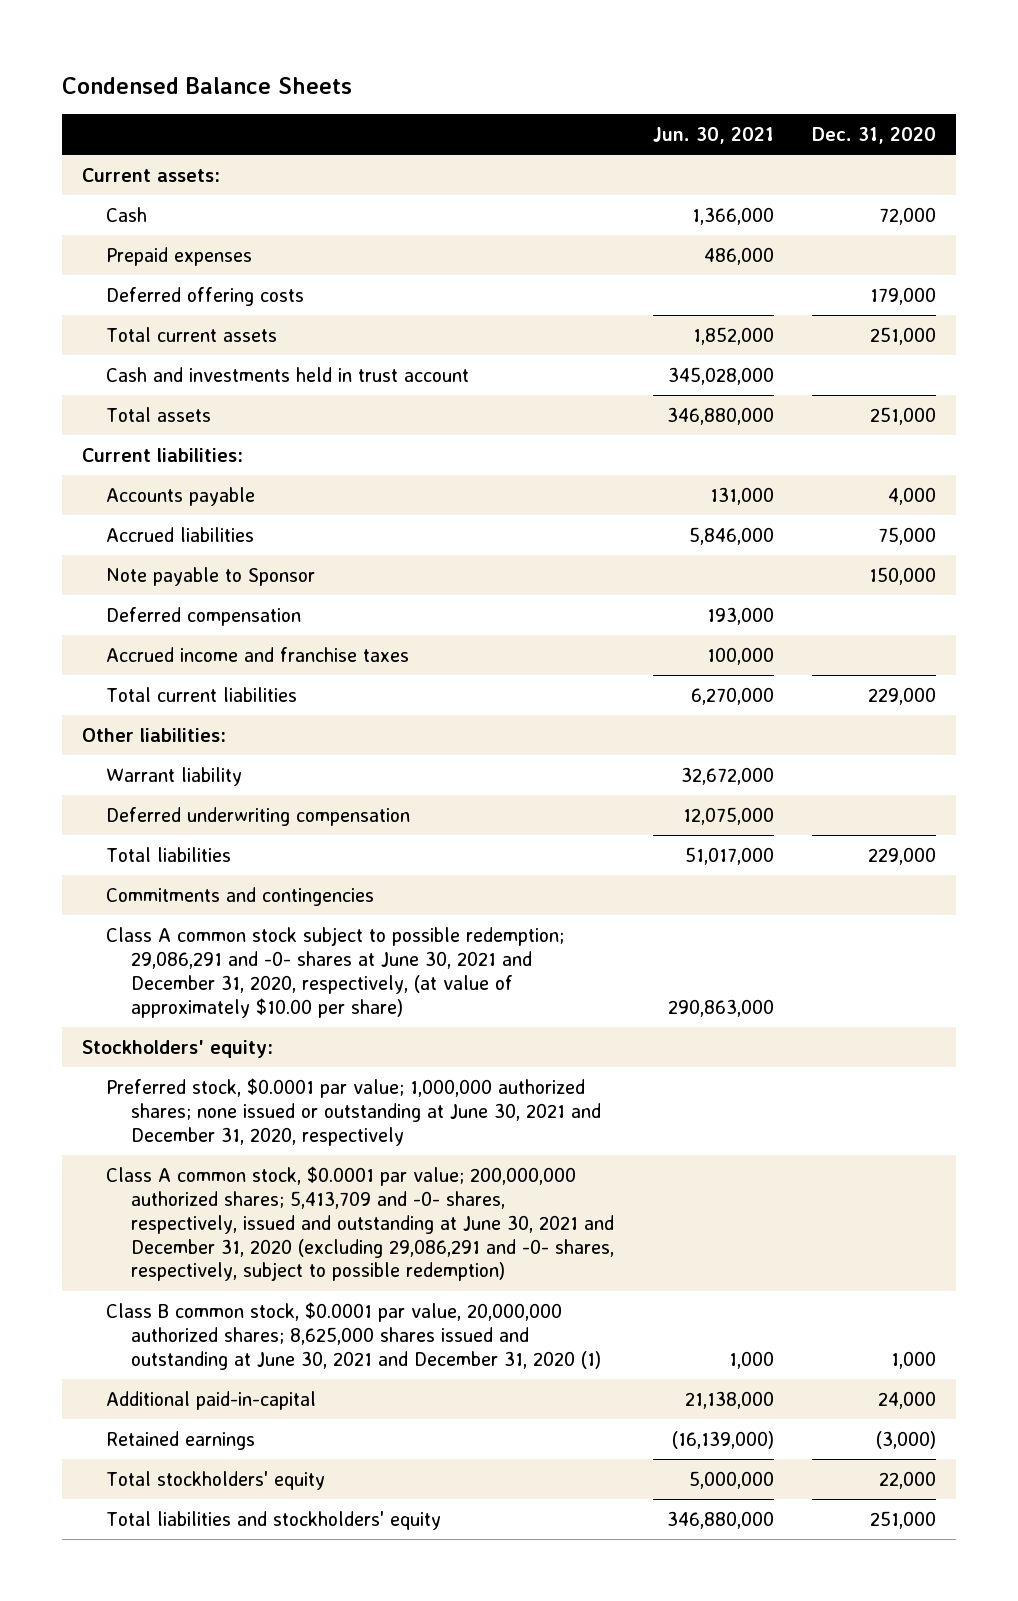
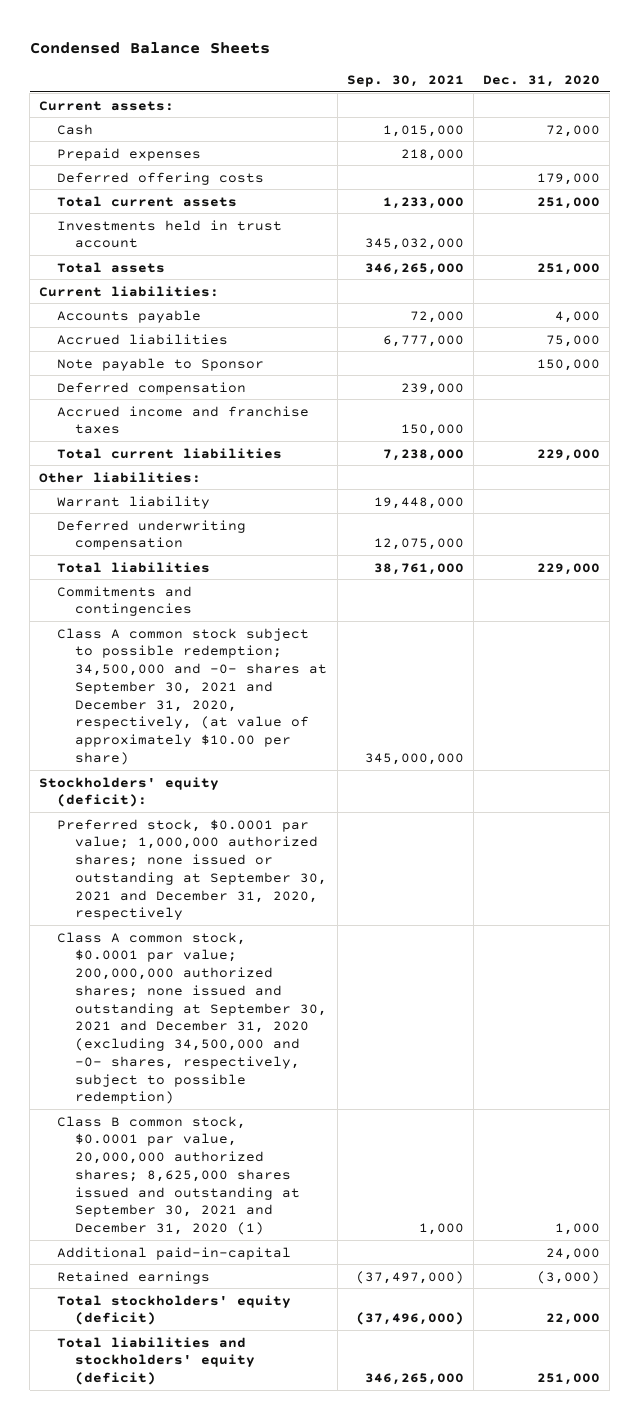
[652,126,774,144] Jun. 30, 2021 -> none
none -> [346,74,464,87] Sep. 30, 2021
[106,366,470,382] Cash and investments held in trust account -> [57,219,283,249] Investments held in trust account
[106,926,565,1018] Class A common stock subject to possible redemption; 29,086,291 and -0- shares at June 30, 2021 and December 31, 2020, respectively, (at value of approximately $10.00 per share) -> [57,627,328,765] Class A common stock subject to possible redemption; 34,500,000 and -0- shares at September 30, 2021 and December 31, 2020, respectively, (at value of approximately $10.00 per share)
[81,1039,273,1058] Stockholders' equity: -> [39,776,220,808] Stockholders' equity (deficit):
[106,1077,601,1146] Preferred stock, $0.0001 par value; 1,000,000 authorized shares; none issued or outstanding at June 30, 2021 and December 31, 2020, respectively -> [57,818,328,921] Preferred stock, $0.0001 par value; 1,000,000 authorized shares; none issued or outstanding at September 30, 2021 and December 31, 2020, respectively
[106,1165,614,1282] Class A common stock, $0.0001 par value; 200,000,000 authorized shares; 5,413,709 and -0- shares, respectively, issued and outstanding at June 30, 2021 and December 31, 2020 (excluding 29,086,291 and -0- shares, respectively, subject to possible redemption) -> [57,931,328,1105] Class A common stock, $0.0001 par value; 200,000,000 authorized shares; none issued and outstanding at September 30, 2021 and December 31, 2020 (excluding 34,500,000 and -0- shares, respectively, subject to possible redemption)
[106,1301,601,1370] Class B common stock, $0.0001 par value, 20,000,000 authorized shares; 8,625,000 shares issued and outstanding at June 30, 2021 and December 31, 2020 (1) -> [57,1115,301,1236] Class B common stock, $0.0001 par value, 20,000,000 authorized shares; 8,625,000 shares issued and outstanding at September 30, 2021 and December 31, 2020 (1)
[106,1470,326,1490] Total stockholders' equity -> [57,1294,292,1326] Total stockholders' equity (deficit)
[106,1510,442,1530] Total liabilities and stockholders' equity -> [57,1336,256,1386] Total liabilities and stockholders' equity (deficit)

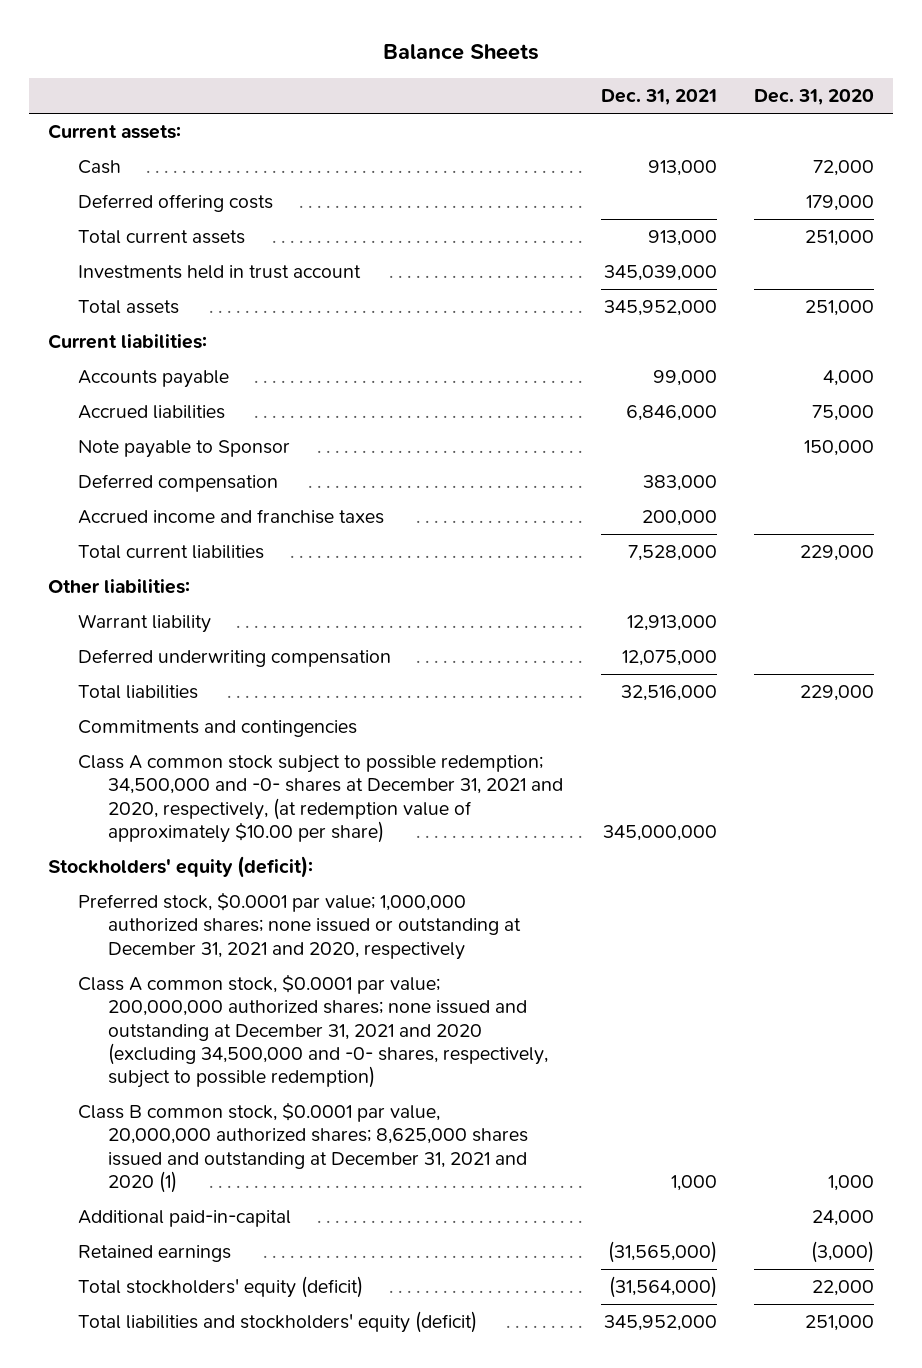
[29,41,270,54] Condensed Balance Sheets -> [383,44,540,61] Balance Sheets
[346,74,464,87] Sep. 30, 2021 -> none
none -> [600,89,717,106] Dec. 31, 2021
[57,147,202,161] Prepaid expenses -> none
[57,627,328,765] Class A common stock subject to possible redemption; 34,500,000 and -0- shares at September 30, 2021 and December 31, 2020, respectively, (at value of approximately $10.00 per share) -> [78,755,564,843] Class A common stock subject to possible redemption; 34,500,000 and -0- shares at December 31, 2021 and 2020, respectively, (at redemption value of approximately $10.00 per share)
[57,818,328,921] Preferred stock, $0.0001 par value; 1,000,000 authorized shares; none issued or outstanding at September 30, 2021 and December 31, 2020, respectively -> [78,892,522,960] Preferred stock, $0.0001 par value; 1,000,000 authorized shares; none issued or outstanding at December 31, 2021 and 2020, respectively
[57,931,328,1105] Class A common stock, $0.0001 par value; 200,000,000 authorized shares; none issued and outstanding at September 30, 2021 and December 31, 2020 (excluding 34,500,000 and -0- shares, respectively, subject to possible redemption) -> [78,974,549,1089] Class A common stock, $0.0001 par value; 200,000,000 authorized shares; none issued and outstanding at December 31, 2021 and 2020 (excluding 34,500,000 and -0- shares, respectively, subject to possible redemption)
[57,1115,301,1236] Class B common stock, $0.0001 par value, 20,000,000 authorized shares; 8,625,000 shares issued and outstanding at September 30, 2021 and December 31, 2020 (1) -> [78,1102,529,1193] Class B common stock, $0.0001 par value, 20,000,000 authorized shares; 8,625,000 shares issued and outstanding at December 31, 2021 and 2020 (1)

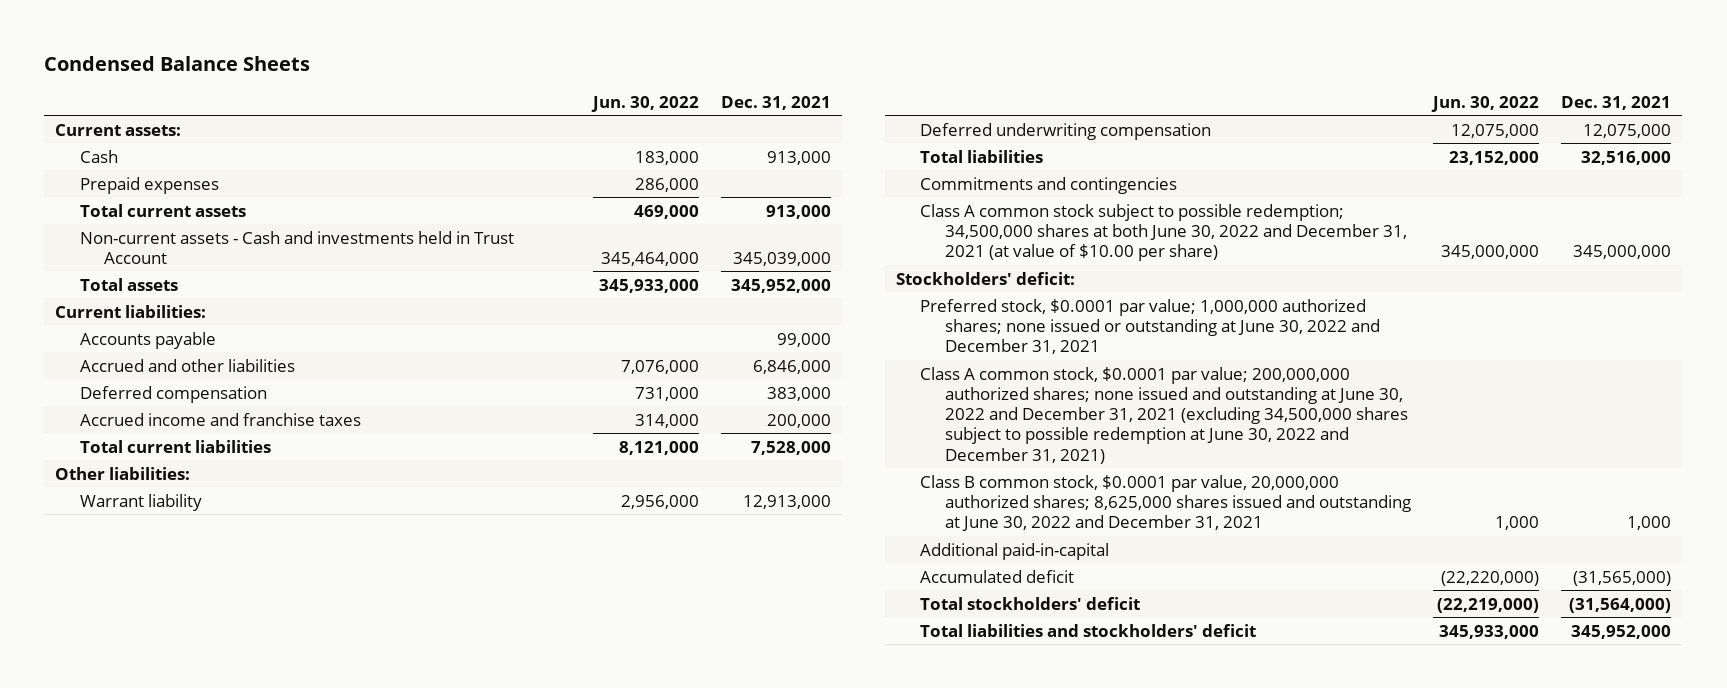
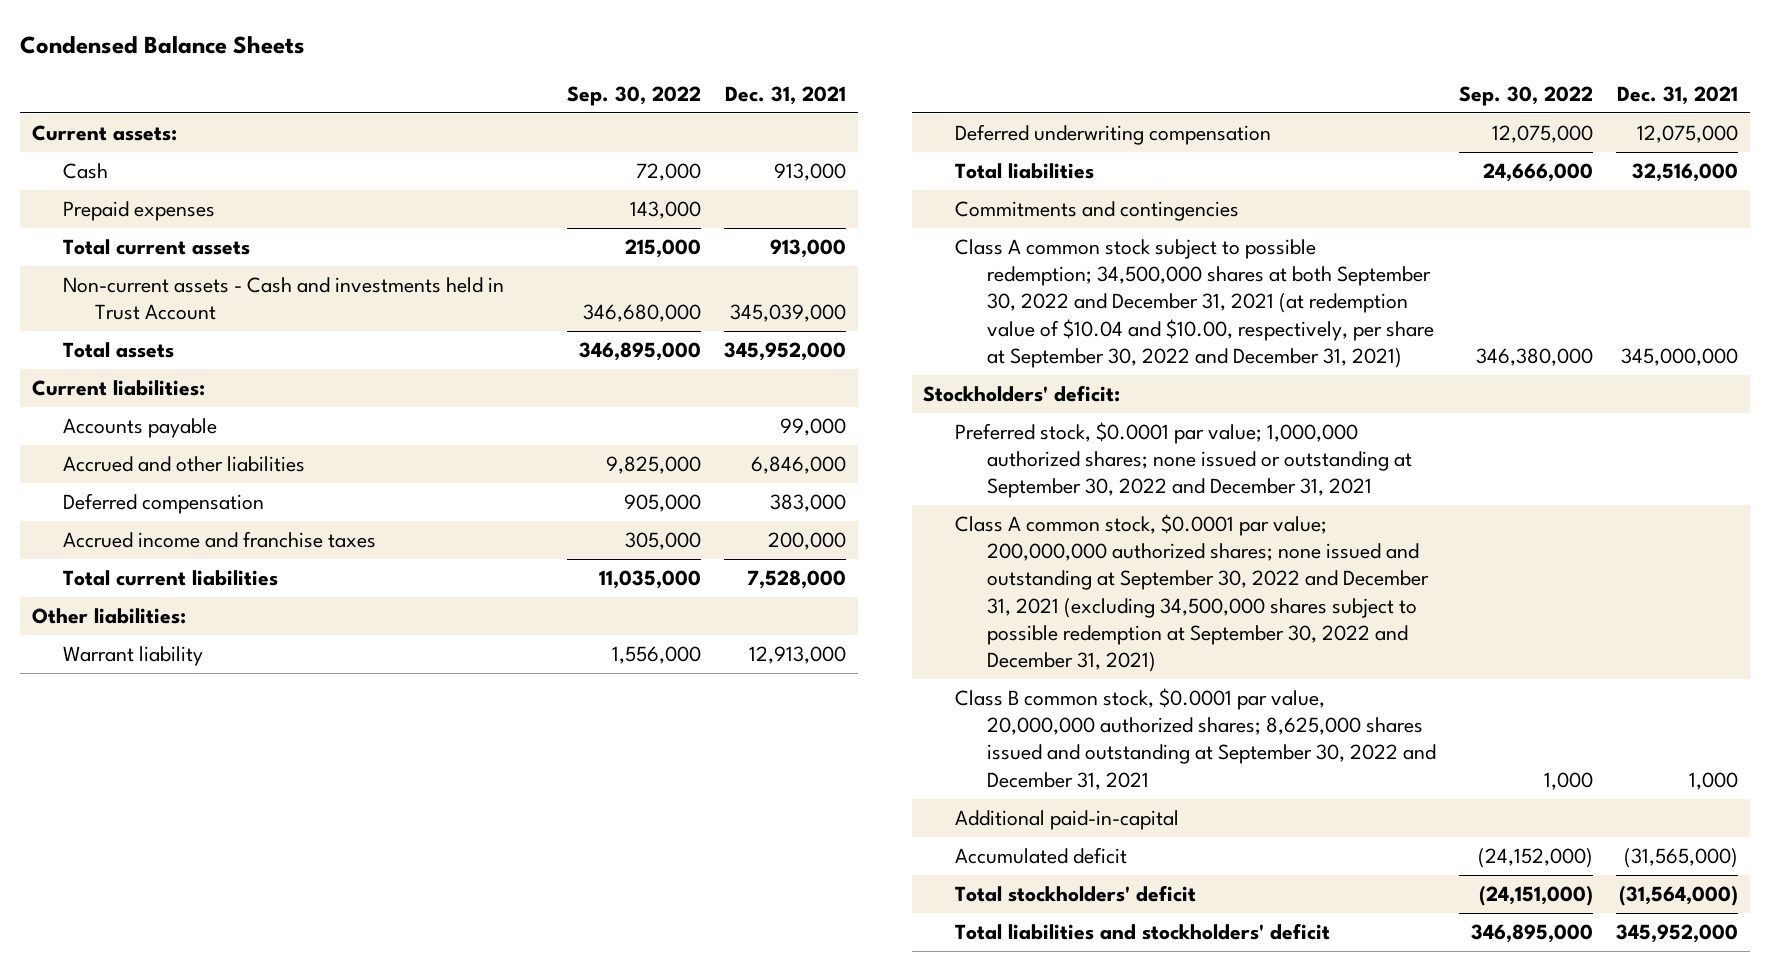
[590,95,699,112] Jun. 30, 2022 -> none
none -> [567,85,702,106] Sep. 30, 2022
[920,203,1408,262] Class A common stock subject to possible redemption; 34,500,000 shares at both June 30, 2022 and December 31, 2021 (at value of $10.00 per share) -> [954,239,1434,368] Class A common stock subject to possible redemption; 34,500,000 shares at both September 30, 2022 and December 31, 2021 (at redemption value of $10.04 and $10.00, respectively, per share at September 30, 2022 and December 31, 2021)
[920,298,1381,355] Preferred stock, $0.0001 par value; 1,000,000 authorized shares; none issued or outstanding at June 30, 2022 and December 31, 2021 -> [954,422,1412,499] Preferred stock, $0.0001 par value; 1,000,000 authorized shares; none issued or outstanding at September 30, 2022 and December 31, 2021
[920,366,1409,464] Class A common stock, $0.0001 par value; 200,000,000 authorized shares; none issued and outstanding at June 30, 2022 and December 31, 2021 (excluding 34,500,000 shares subject to possible redemption at June 30, 2022 and December 31, 2021) -> [954,514,1429,672] Class A common stock, $0.0001 par value; 200,000,000 authorized shares; none issued and outstanding at September 30, 2022 and December 31, 2021 (excluding 34,500,000 shares subject to possible redemption at September 30, 2022 and December 31, 2021)
[920,474,1412,532] Class B common stock, $0.0001 par value, 20,000,000 authorized shares; 8,625,000 shares issued and outstanding at June 30, 2022 and December 31, 2021 -> [954,688,1436,790] Class B common stock, $0.0001 par value, 20,000,000 authorized shares; 8,625,000 shares issued and outstanding at September 30, 2022 and December 31, 2021

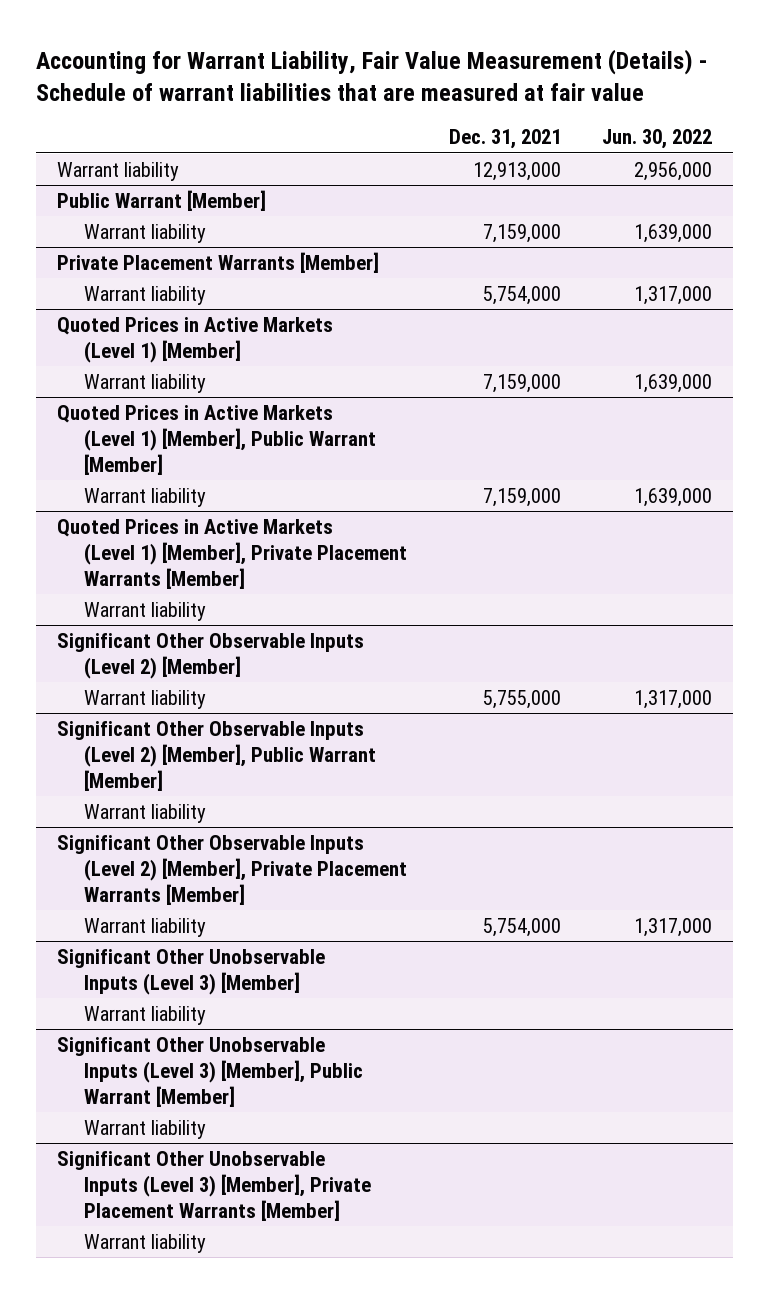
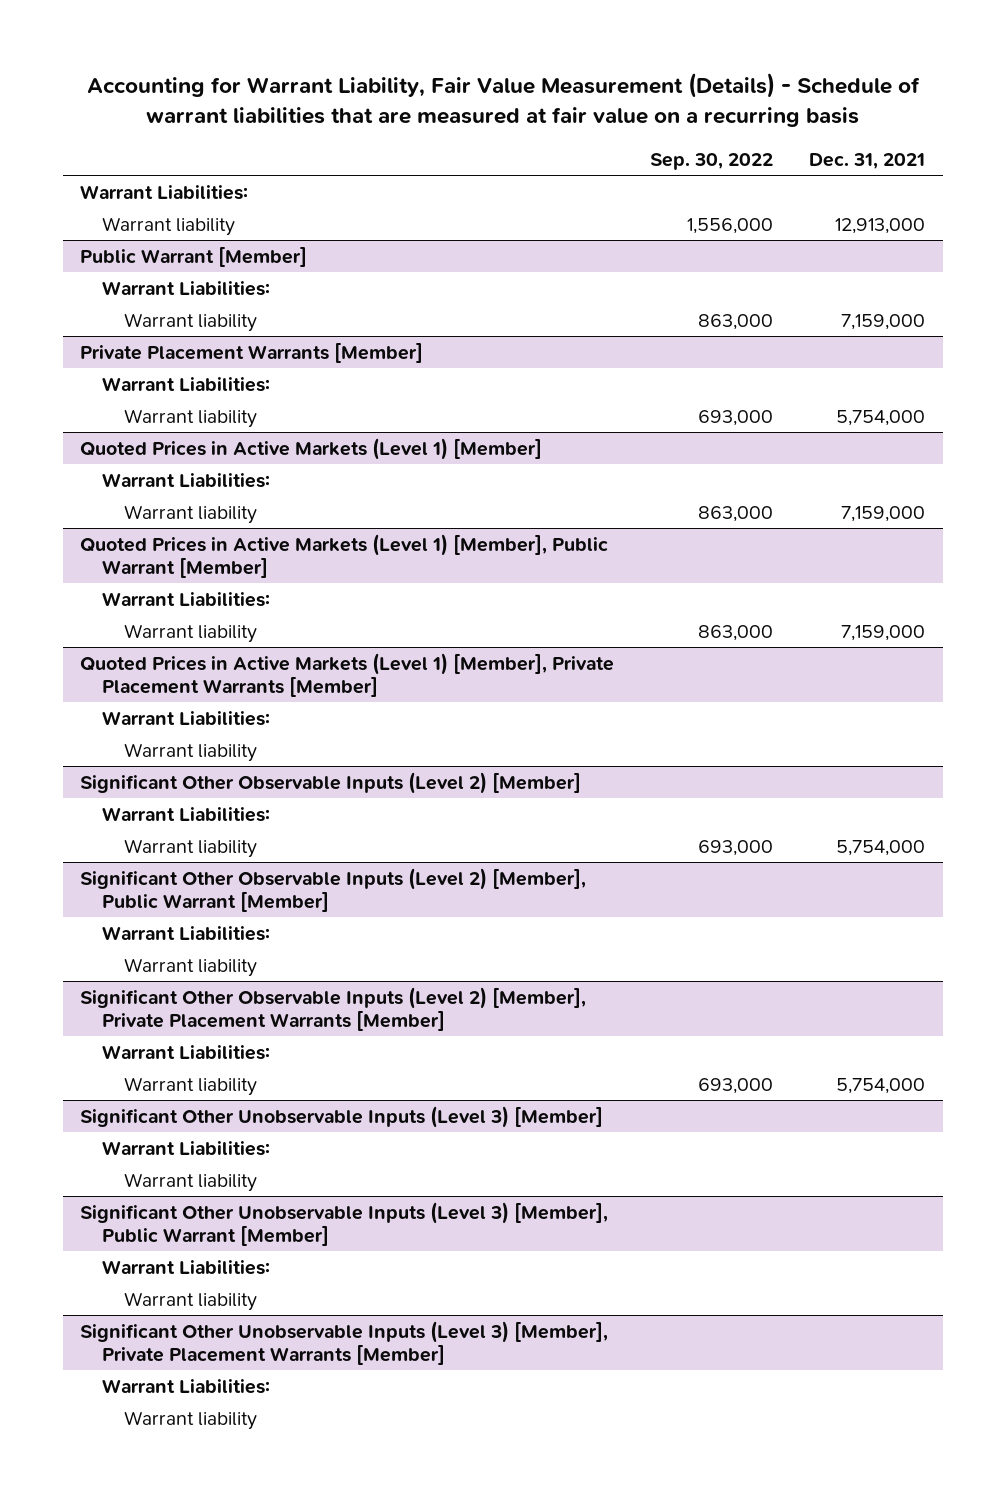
[36,48,709,101] Accounting for Warrant Liability, Fair Value Measurement (Details) - Schedule of warrant liabilities that are measured at fair value -> [86,72,920,128] Accounting for Warrant Liability, Fair Value Measurement (Details) - Schedule of warrant liabilities that are measured at fair value on a recurring basis
[602,129,713,150] Jun. 30, 2022 -> none
none -> [650,152,774,170] Sep. 30, 2022
none -> [80,184,249,200] Warrant Liabilities:
none -> [102,280,271,296] Warrant Liabilities:
none -> [102,376,271,392] Warrant Liabilities:
none -> [102,472,271,488] Warrant Liabilities:
none -> [102,591,271,607] Warrant Liabilities:
none -> [102,710,271,726] Warrant Liabilities:
none -> [102,806,271,822] Warrant Liabilities:
[482,690,561,710] 5,755,000 -> [836,839,926,856] 5,754,000
none -> [102,925,271,941] Warrant Liabilities:
none -> [102,1044,271,1060] Warrant Liabilities:
none -> [102,1140,271,1156] Warrant Liabilities:
none -> [102,1259,271,1275] Warrant Liabilities:
none -> [102,1378,271,1394] Warrant Liabilities:

